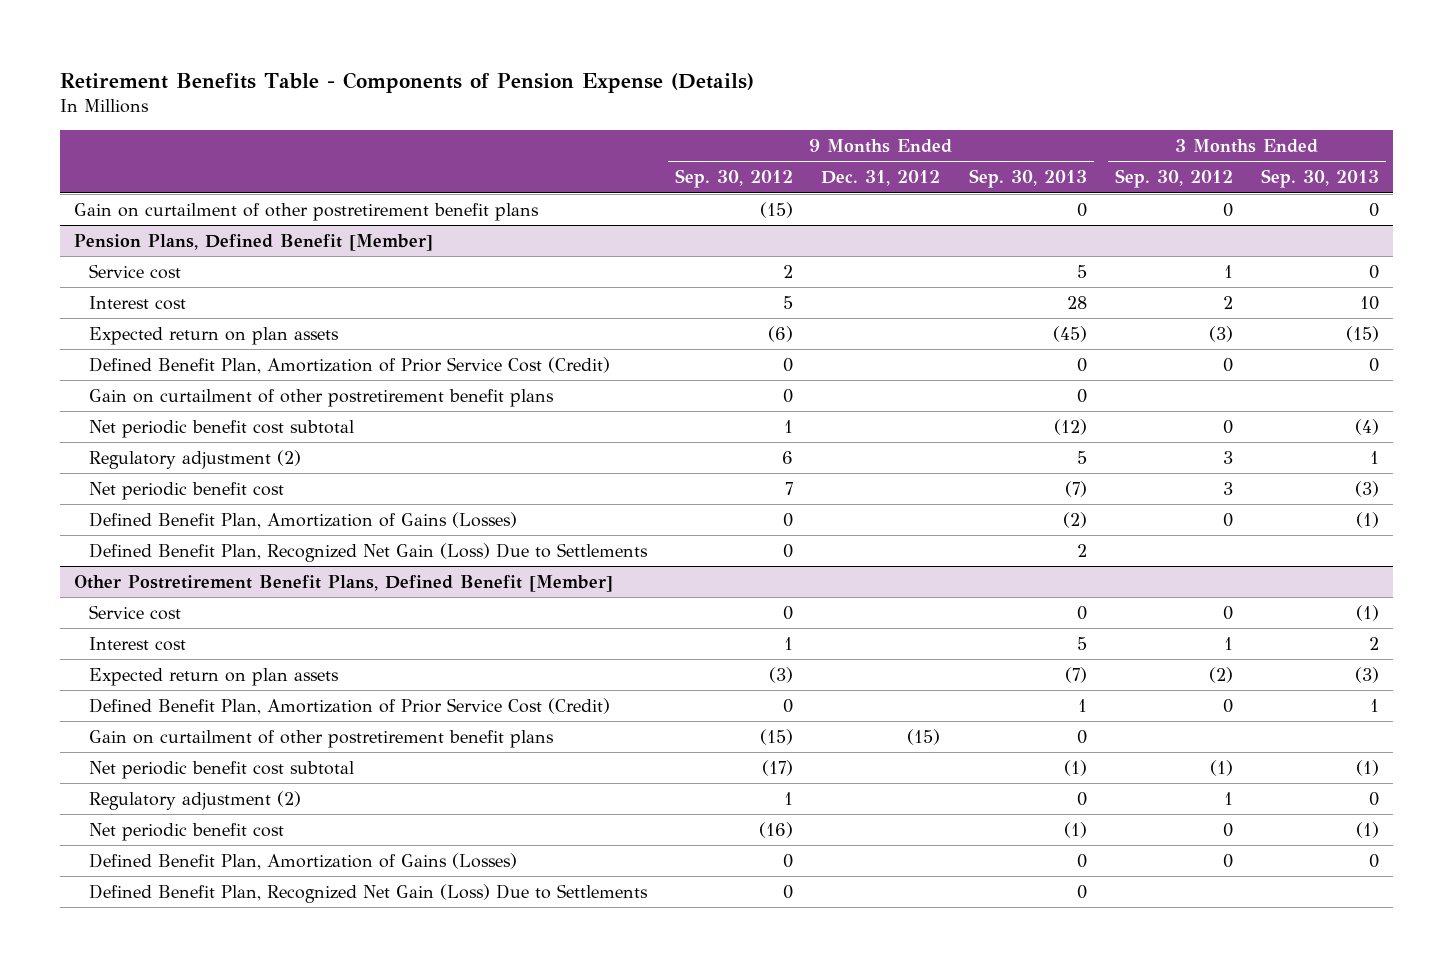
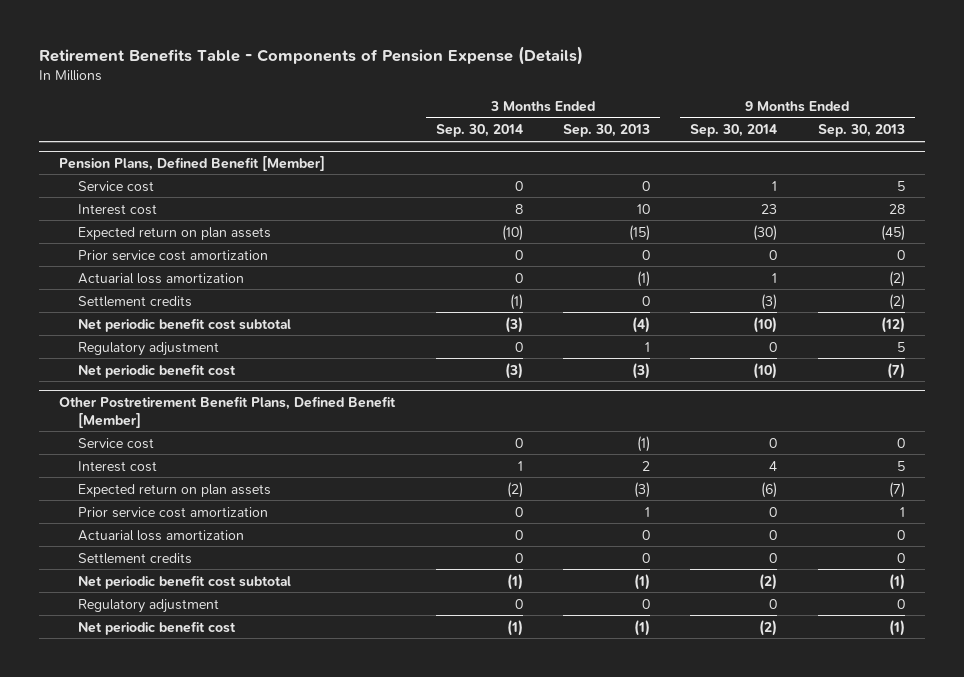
[674,169,793,189] Sep. 30, 2012 -> none
[821,170,941,187] Dec. 31, 2012 -> none
[1114,169,1233,189] Sep. 30, 2012 -> none
none -> [435,124,523,138] Sep. 30, 2014
none -> [690,124,778,138] Sep. 30, 2014
[73,202,539,221] Gain on curtailment of other postretirement benefit plans -> none
[88,388,554,407] Gain on curtailment of other postretirement benefit plans -> none
[88,356,610,374] Defined Benefit Plan, Amortization of Prior Service Cost (Credit) -> [78,249,269,261] Prior service cost amortization
none -> [78,272,245,284] Actuarial loss amortization
none -> [78,295,193,307] Settlement credits
[88,449,301,469] Regulatory adjustment (2) -> [78,341,220,356] Regulatory adjustment
[88,511,517,529] Defined Benefit Plan, Amortization of Gains (Losses) -> none
[88,542,648,562] Defined Benefit Plan, Recognized Net Gain (Loss) Due to Settlements -> none
[88,729,554,748] Gain on curtailment of other postretirement benefit plans -> none
[88,697,610,715] Defined Benefit Plan, Amortization of Prior Service Cost (Credit) -> [78,506,269,518] Prior service cost amortization
none -> [78,529,245,541] Actuarial loss amortization
none -> [78,552,193,564] Settlement credits
[88,790,301,810] Regulatory adjustment (2) -> [78,598,220,613] Regulatory adjustment
[88,852,517,870] Defined Benefit Plan, Amortization of Gains (Losses) -> none
[88,883,648,903] Defined Benefit Plan, Recognized Net Gain (Loss) Due to Settlements -> none

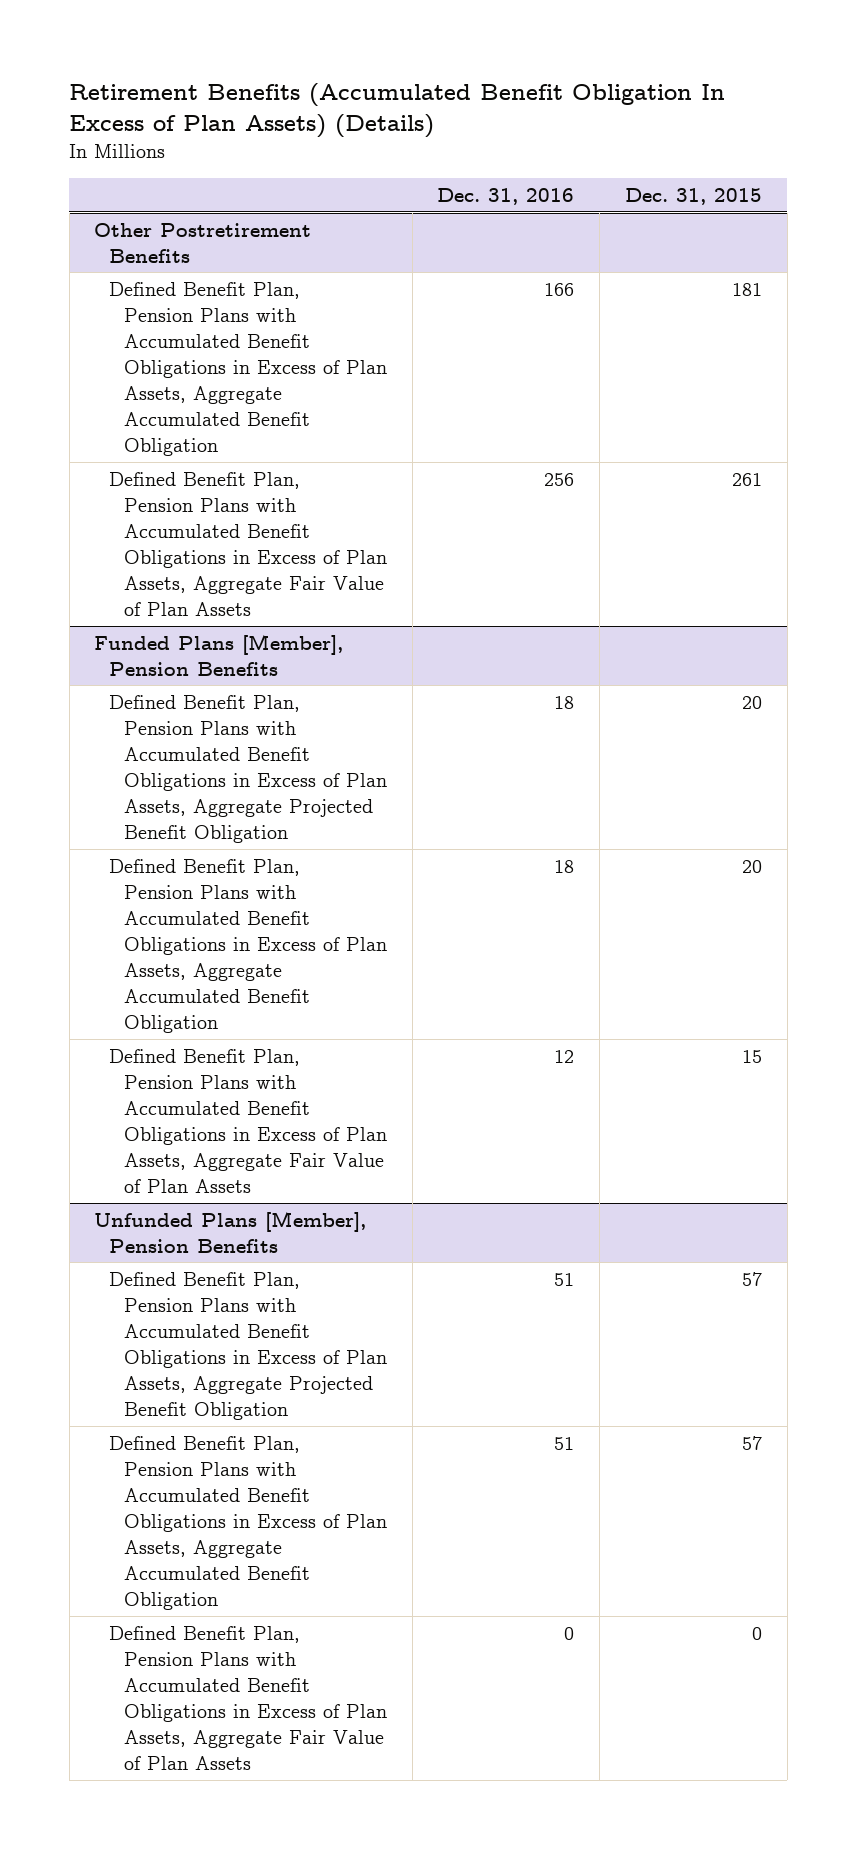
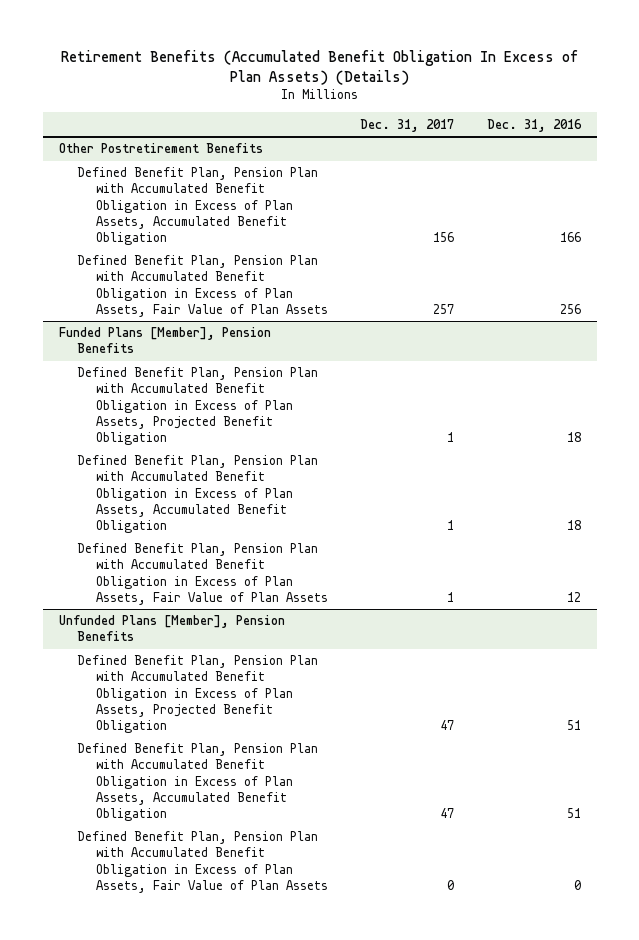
[624,187,762,205] Dec. 31, 2015 -> none
none -> [360,118,455,132] Dec. 31, 2017
[109,281,387,456] Defined Benefit Plan, Pension Plans with Accumulated Benefit Obligations in Excess of Plan Assets, Aggregate Accumulated Benefit Obligation -> [77,167,319,245] Defined Benefit Plan, Pension Plan with Accumulated Benefit Obligation in Excess of Plan Assets, Accumulated Benefit Obligation
[109,471,387,616] Defined Benefit Plan, Pension Plans with Accumulated Benefit Obligations in Excess of Plan Assets, Aggregate Fair Value of Plan Assets -> [77,255,328,317] Defined Benefit Plan, Pension Plan with Accumulated Benefit Obligation in Excess of Plan Assets, Fair Value of Plan Assets
[109,694,387,843] Defined Benefit Plan, Pension Plans with Accumulated Benefit Obligations in Excess of Plan Assets, Aggregate Projected Benefit Obligation -> [77,367,319,445] Defined Benefit Plan, Pension Plan with Accumulated Benefit Obligation in Excess of Plan Assets, Projected Benefit Obligation
[109,858,387,1033] Defined Benefit Plan, Pension Plans with Accumulated Benefit Obligations in Excess of Plan Assets, Aggregate Accumulated Benefit Obligation -> [77,455,319,533] Defined Benefit Plan, Pension Plan with Accumulated Benefit Obligation in Excess of Plan Assets, Accumulated Benefit Obligation
[109,1048,387,1193] Defined Benefit Plan, Pension Plans with Accumulated Benefit Obligations in Excess of Plan Assets, Aggregate Fair Value of Plan Assets -> [77,543,328,605] Defined Benefit Plan, Pension Plan with Accumulated Benefit Obligation in Excess of Plan Assets, Fair Value of Plan Assets
[109,1271,387,1420] Defined Benefit Plan, Pension Plans with Accumulated Benefit Obligations in Excess of Plan Assets, Aggregate Projected Benefit Obligation -> [77,655,319,733] Defined Benefit Plan, Pension Plan with Accumulated Benefit Obligation in Excess of Plan Assets, Projected Benefit Obligation
[109,1435,387,1610] Defined Benefit Plan, Pension Plans with Accumulated Benefit Obligations in Excess of Plan Assets, Aggregate Accumulated Benefit Obligation -> [77,743,319,821] Defined Benefit Plan, Pension Plan with Accumulated Benefit Obligation in Excess of Plan Assets, Accumulated Benefit Obligation
[109,1625,387,1770] Defined Benefit Plan, Pension Plans with Accumulated Benefit Obligations in Excess of Plan Assets, Aggregate Fair Value of Plan Assets -> [77,831,328,893] Defined Benefit Plan, Pension Plan with Accumulated Benefit Obligation in Excess of Plan Assets, Fair Value of Plan Assets

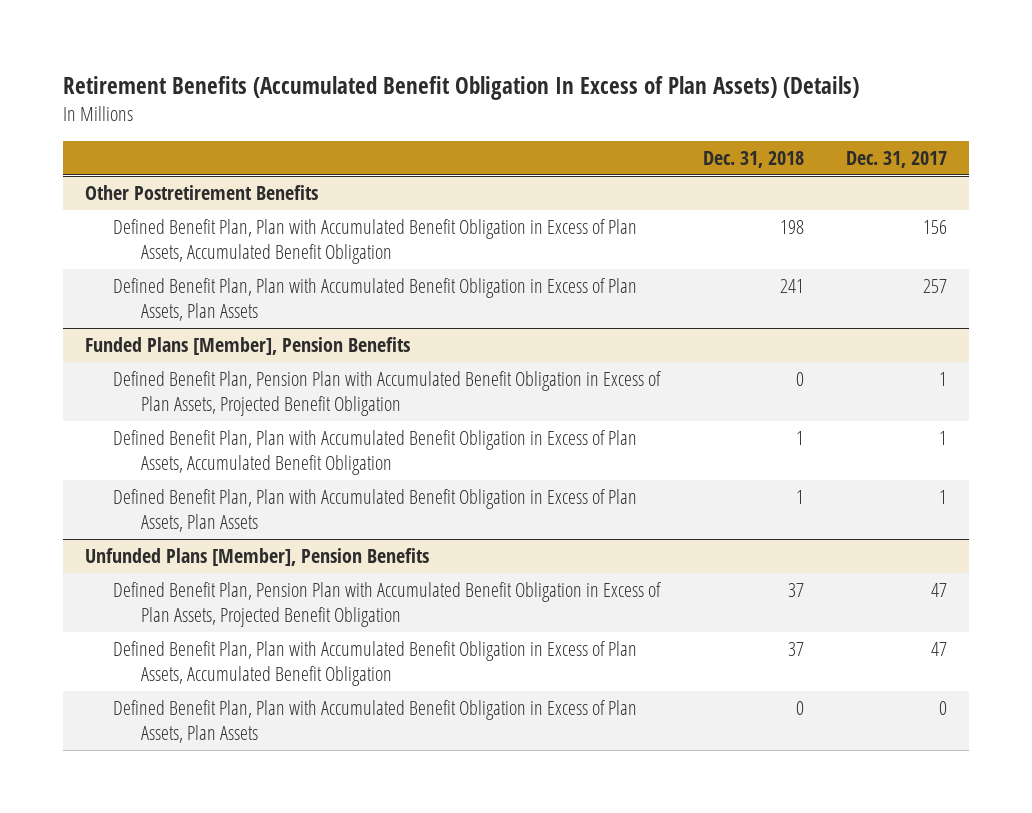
[486,118,582,132] Dec. 31, 2016 -> none
none -> [702,150,804,168] Dec. 31, 2018
[77,167,319,245] Defined Benefit Plan, Pension Plan with Accumulated Benefit Obligation in Excess of Plan Assets, Accumulated Benefit Obligation -> [112,219,637,265] Defined Benefit Plan, Plan with Accumulated Benefit Obligation in Excess of Plan Assets, Accumulated Benefit Obligation
[77,255,328,317] Defined Benefit Plan, Pension Plan with Accumulated Benefit Obligation in Excess of Plan Assets, Fair Value of Plan Assets -> [112,278,637,322] Defined Benefit Plan, Plan with Accumulated Benefit Obligation in Excess of Plan Assets, Plan Assets
[77,455,319,533] Defined Benefit Plan, Pension Plan with Accumulated Benefit Obligation in Excess of Plan Assets, Accumulated Benefit Obligation -> [112,430,637,476] Defined Benefit Plan, Plan with Accumulated Benefit Obligation in Excess of Plan Assets, Accumulated Benefit Obligation
[77,543,328,605] Defined Benefit Plan, Pension Plan with Accumulated Benefit Obligation in Excess of Plan Assets, Fair Value of Plan Assets -> [112,489,637,533] Defined Benefit Plan, Plan with Accumulated Benefit Obligation in Excess of Plan Assets, Plan Assets
[77,743,319,821] Defined Benefit Plan, Pension Plan with Accumulated Benefit Obligation in Excess of Plan Assets, Accumulated Benefit Obligation -> [112,641,637,687] Defined Benefit Plan, Plan with Accumulated Benefit Obligation in Excess of Plan Assets, Accumulated Benefit Obligation
[77,831,328,893] Defined Benefit Plan, Pension Plan with Accumulated Benefit Obligation in Excess of Plan Assets, Fair Value of Plan Assets -> [112,700,637,744] Defined Benefit Plan, Plan with Accumulated Benefit Obligation in Excess of Plan Assets, Plan Assets

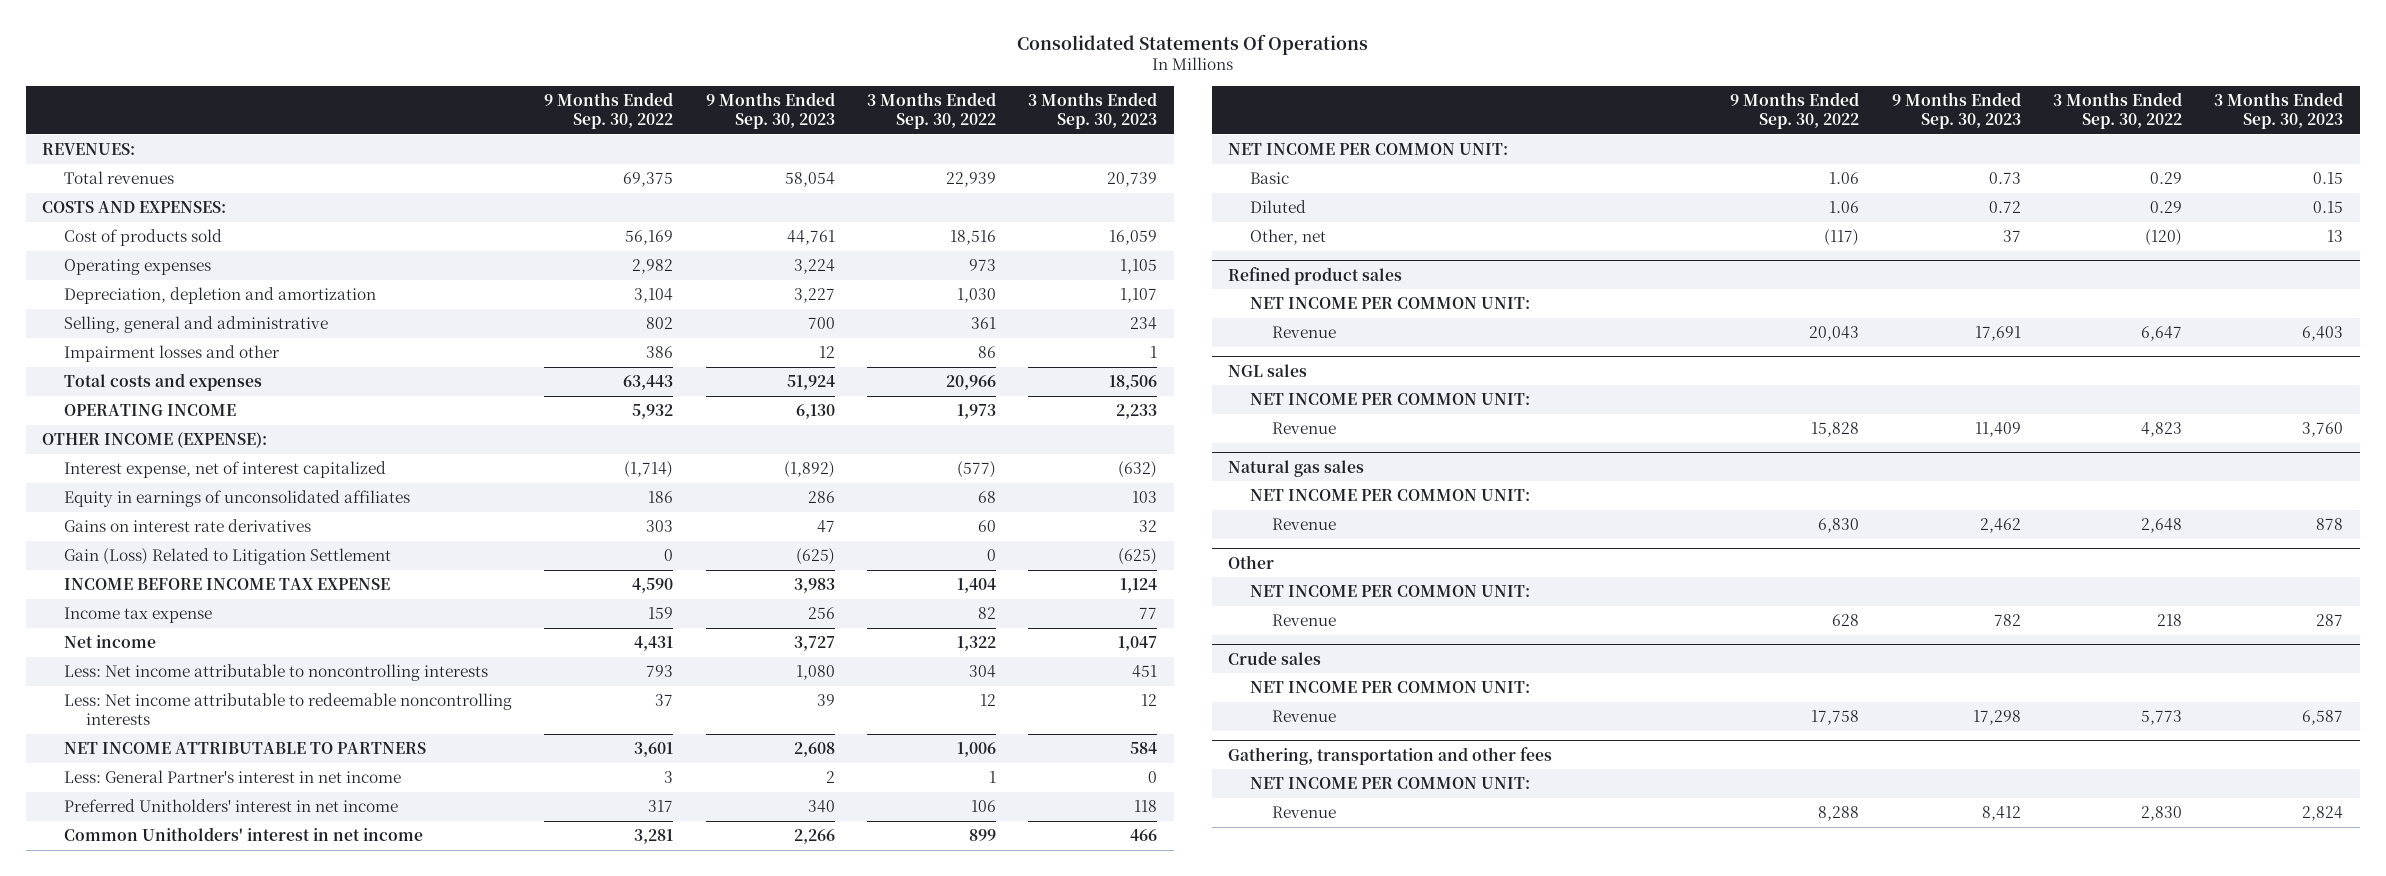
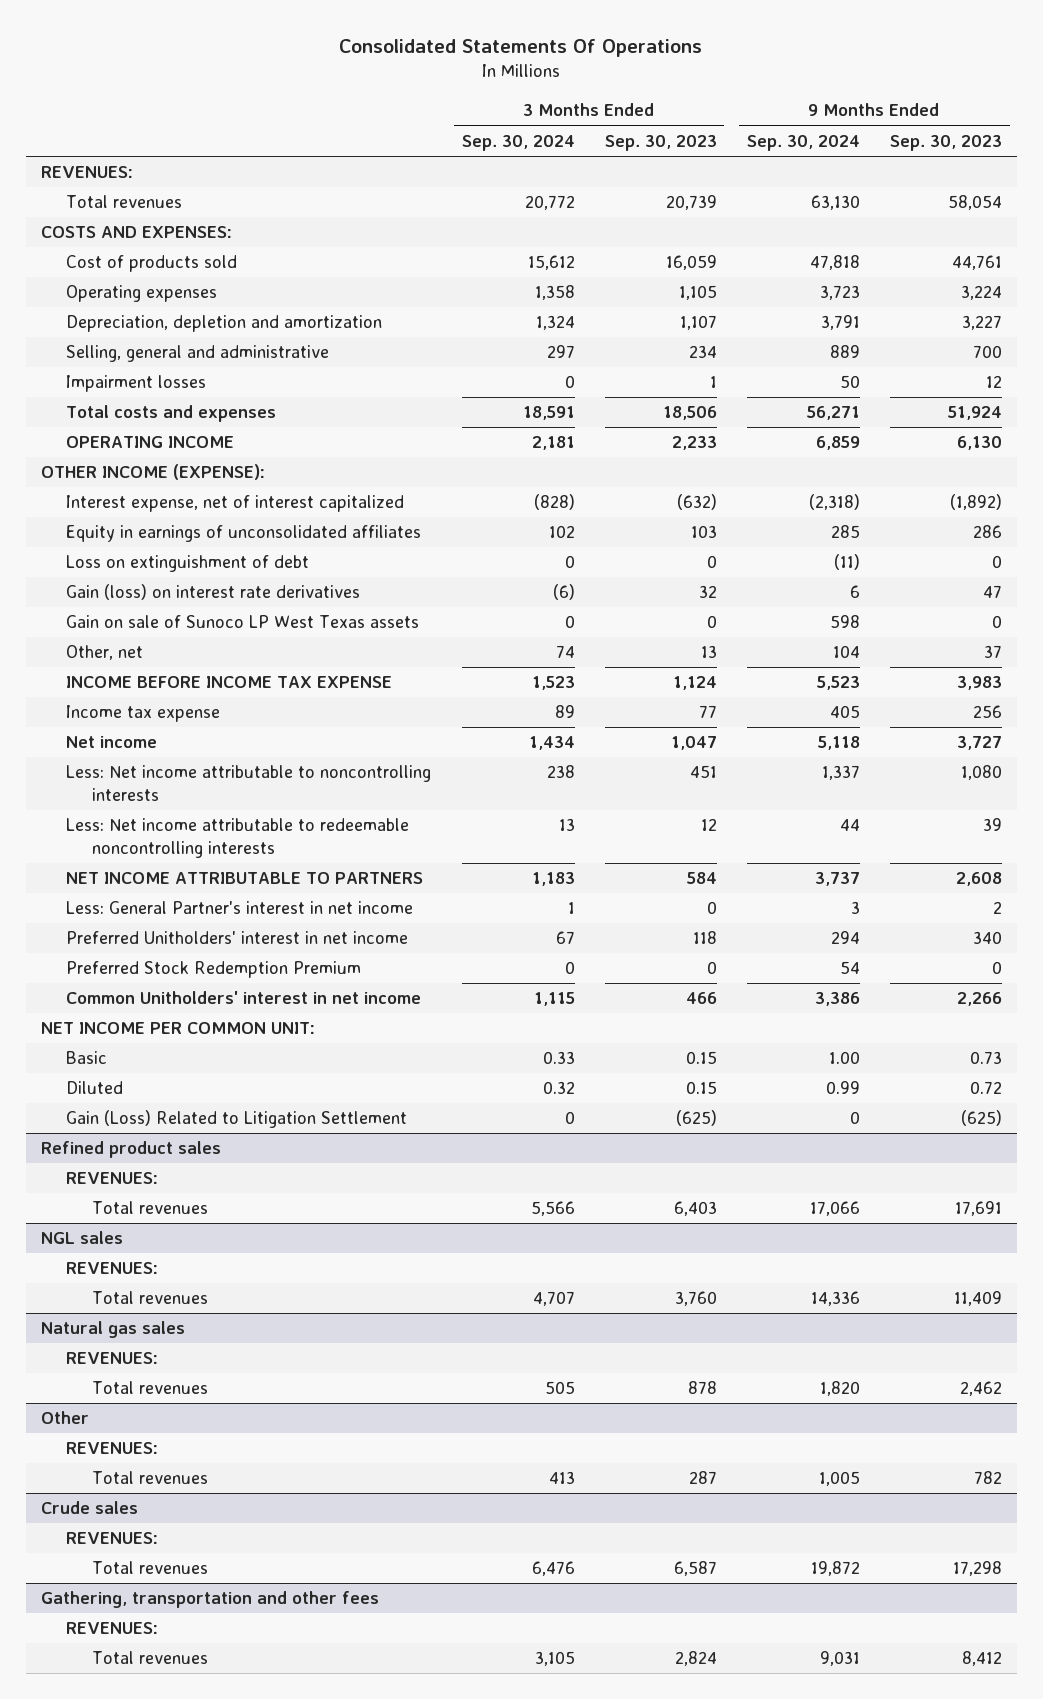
[544,91,674,130] 9 Months Ended Sep. 30, 2022 -> none
[867,91,997,130] 3 Months Ended Sep. 30, 2022 -> none
none -> [461,134,575,151] Sep. 30, 2024
none -> [746,134,860,151] Sep. 30, 2024
[64,344,281,362] Impairment losses and other -> [66,375,207,393] Impairment losses
none -> [66,555,310,573] Loss on extinguishment of debt
[64,518,312,532] Gains on interest rate derivatives -> [66,584,361,601] Gain (loss) on interest rate derivatives
none -> [66,615,420,629] Gain on sale of Sunoco LP West Texas assets
[1250,228,1327,245] Other, net -> [66,645,144,661] Other, net
none -> [66,961,362,979] Preferred Stock Redemption Premium
[64,547,392,565] Gain (Loss) Related to Litigation Settlement -> [66,1110,408,1129] Gain (Loss) Related to Litigation Settlement
[1250,296,1531,309] NET INCOME PER COMMON UNIT: -> none
none -> [66,1172,159,1185] REVENUES:
[1272,325,1337,338] Revenue -> [92,1201,209,1215] Total revenues
[1250,392,1531,405] NET INCOME PER COMMON UNIT: -> none
none -> [66,1262,159,1275] REVENUES:
[1272,421,1337,434] Revenue -> [92,1291,209,1305] Total revenues
[1250,488,1531,501] NET INCOME PER COMMON UNIT: -> none
none -> [66,1352,159,1365] REVENUES:
[1272,517,1337,530] Revenue -> [92,1381,209,1395] Total revenues
[1250,584,1531,597] NET INCOME PER COMMON UNIT: -> none
none -> [66,1442,159,1455] REVENUES:
[1272,613,1337,626] Revenue -> [92,1471,209,1485] Total revenues
[1250,680,1531,693] NET INCOME PER COMMON UNIT: -> none
none -> [66,1532,159,1545] REVENUES:
[1272,709,1337,722] Revenue -> [92,1561,209,1575] Total revenues
[1250,776,1531,789] NET INCOME PER COMMON UNIT: -> none
none -> [66,1622,159,1635] REVENUES:
[1272,805,1337,818] Revenue -> [92,1651,209,1665] Total revenues

